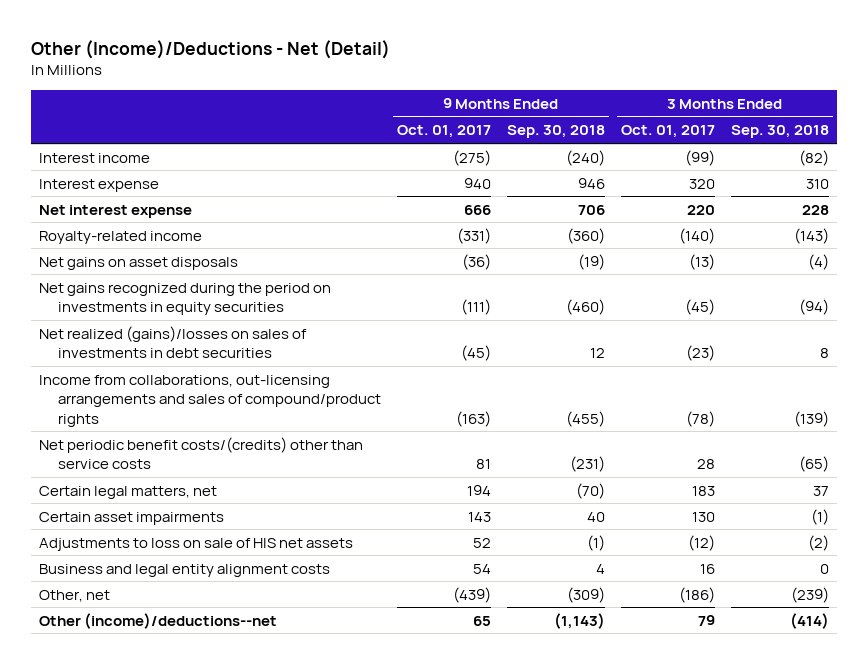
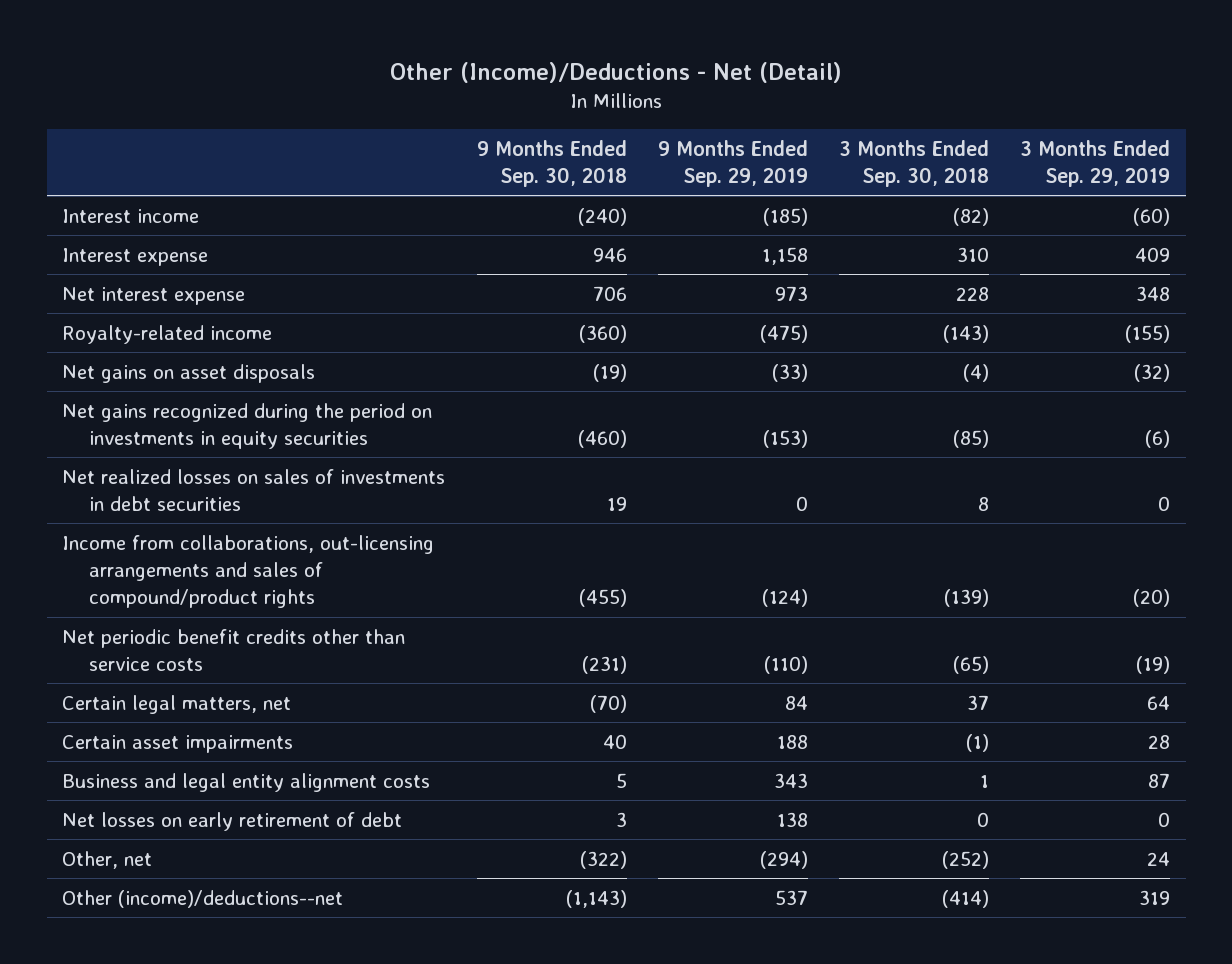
[396,125,491,139] Oct. 01, 2017 -> none
[621,125,716,139] Oct. 01, 2017 -> none
none -> [657,139,808,187] 9 Months Ended Sep. 29, 2019
none -> [1019,139,1170,187] 3 Months Ended Sep. 29, 2019
[799,299,830,316] (94) -> [952,429,989,448] (85)
[39,325,308,359] Net realized (gains)/losses on sales of investments in debt securities -> [62,468,446,511] Net realized losses on sales of investments in debt securities
[590,348,606,359] 12 -> [606,496,627,511] 19
[39,436,364,470] Net periodic benefit costs/(credits) other than service costs -> [62,628,406,671] Net periodic benefit credits other than service costs
[39,537,354,551] Adjustments to loss on sale of HIS net assets -> none
[596,563,606,574] 4 -> [615,772,627,788] 5
[820,563,830,574] 0 -> [979,774,989,788] 1
none -> [62,811,403,831] Net losses on early retirement of debt
[567,586,606,603] (309) -> [579,850,627,869] (322)
[791,586,830,603] (239) -> [941,850,989,869] (252)

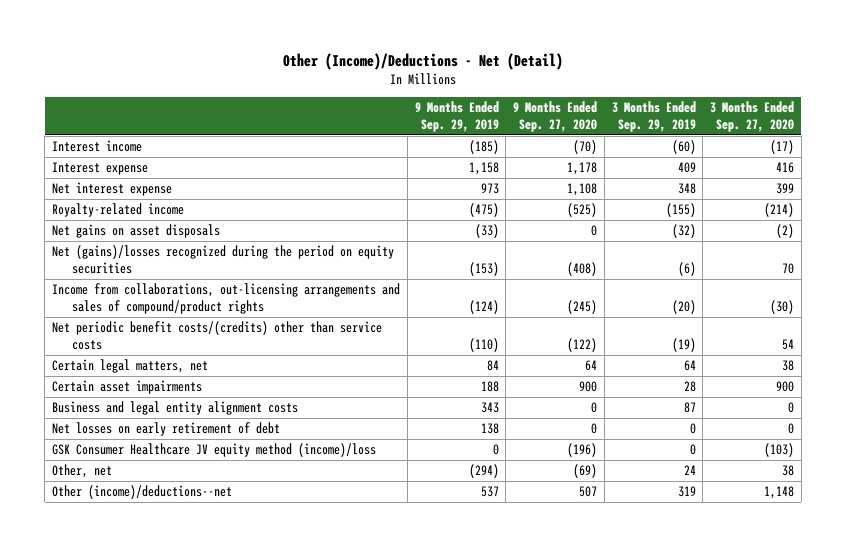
[476,139,627,187] 9 Months Ended Sep. 30, 2018 -> none
[838,139,989,187] 3 Months Ended Sep. 30, 2018 -> none
none -> [513,101,598,132] 9 Months Ended Sep. 27, 2020
none -> [710,101,795,132] 3 Months Ended Sep. 27, 2020
[62,468,446,511] Net realized losses on sales of investments in debt securities -> none
[62,402,433,449] Net gains recognized during the period on investments in equity securities -> [52,245,395,275] Net (gains)/losses recognized during the period on equity securities
[62,628,406,671] Net periodic benefit credits other than service costs -> [52,321,383,351] Net periodic benefit costs/(credits) other than service costs
none -> [52,443,377,458] GSK Consumer Healthcare JV equity method (income)/loss

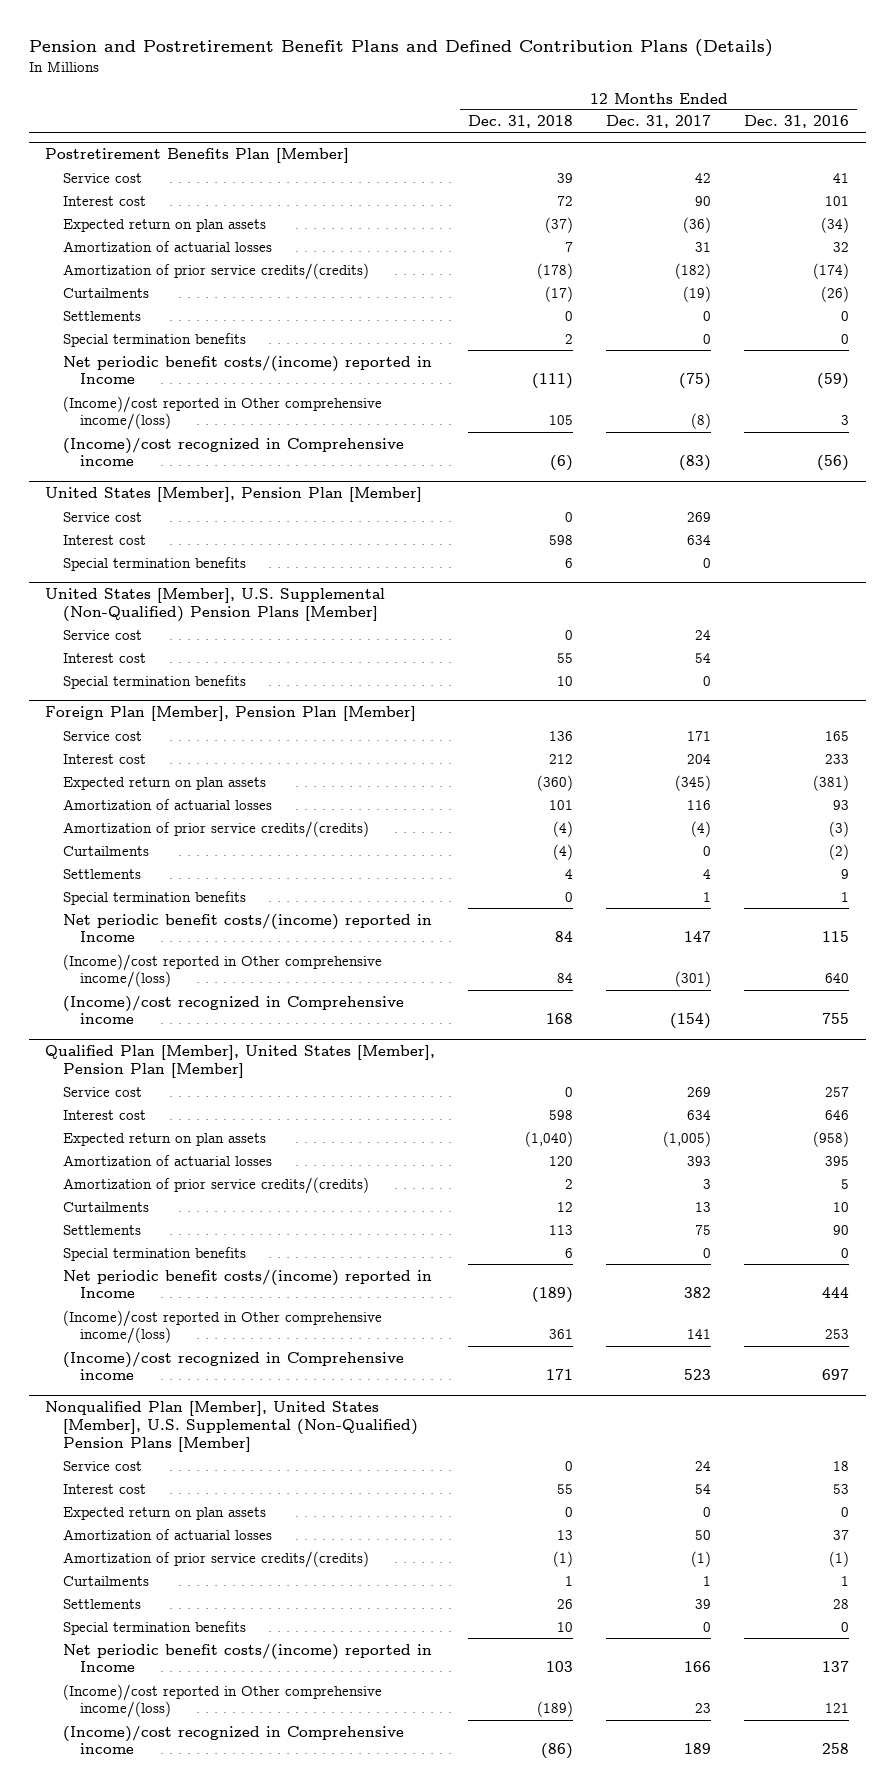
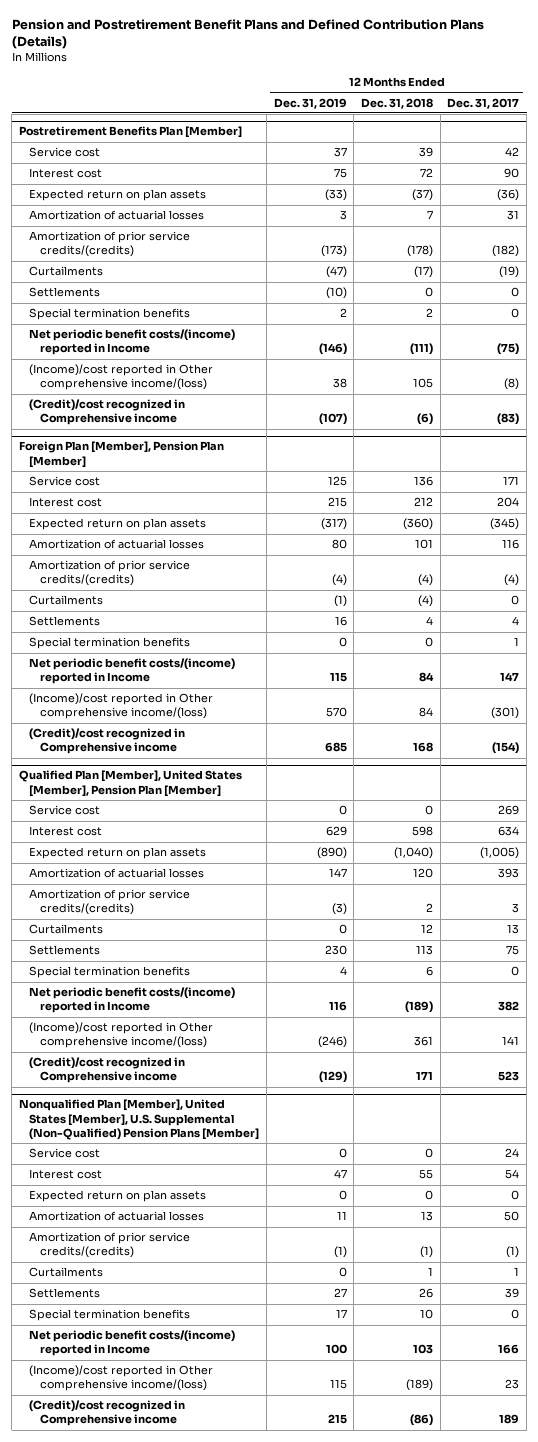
[744,115,850,129] Dec. 31, 2016 -> none
none -> [273,97,347,109] Dec. 31, 2019
[45,487,423,503] United States [Member], Pension Plan [Member] -> none
[62,511,142,522] Service cost -> none
[62,534,146,545] Interest cost -> none
[62,556,246,571] Special termination benefits -> none
[45,588,386,623] United States [Member], U.S. Supplemental (Non-Qualified) Pension Plans [Member] -> none
[62,629,142,640] Service cost -> none
[62,652,146,663] Interest cost -> none
[62,674,246,689] Special termination benefits -> none
[62,437,404,467] (Income)/cost recognized in Comprehensive income -> [29,399,186,426] (Credit)/cost recognized in Comprehensive income
[62,995,404,1025] (Income)/cost recognized in Comprehensive income -> [29,728,186,755] (Credit)/cost recognized in Comprehensive income
[62,1351,404,1381] (Income)/cost recognized in Comprehensive income -> [29,1057,186,1084] (Credit)/cost recognized in Comprehensive income
[62,1725,404,1755] (Income)/cost recognized in Comprehensive income -> [29,1400,186,1427] (Credit)/cost recognized in Comprehensive income

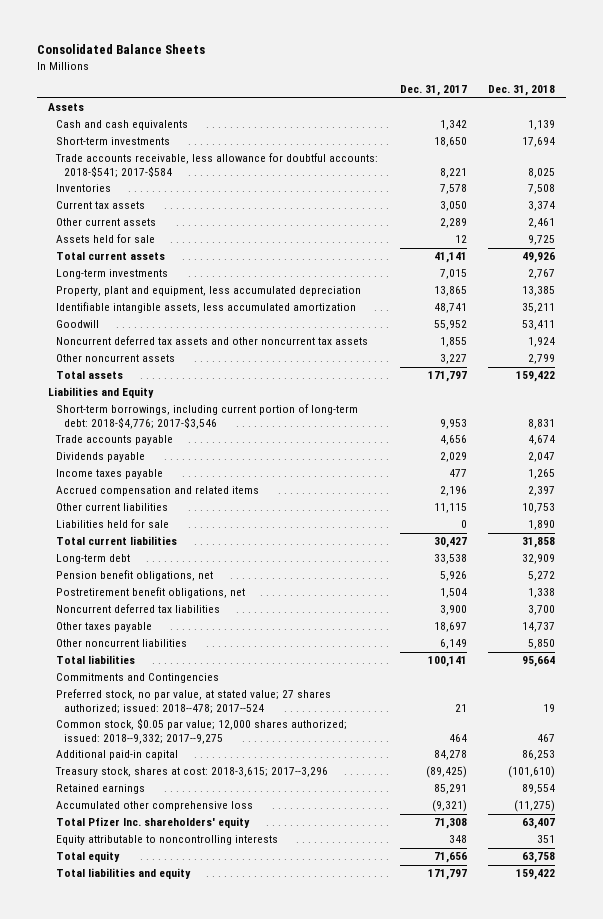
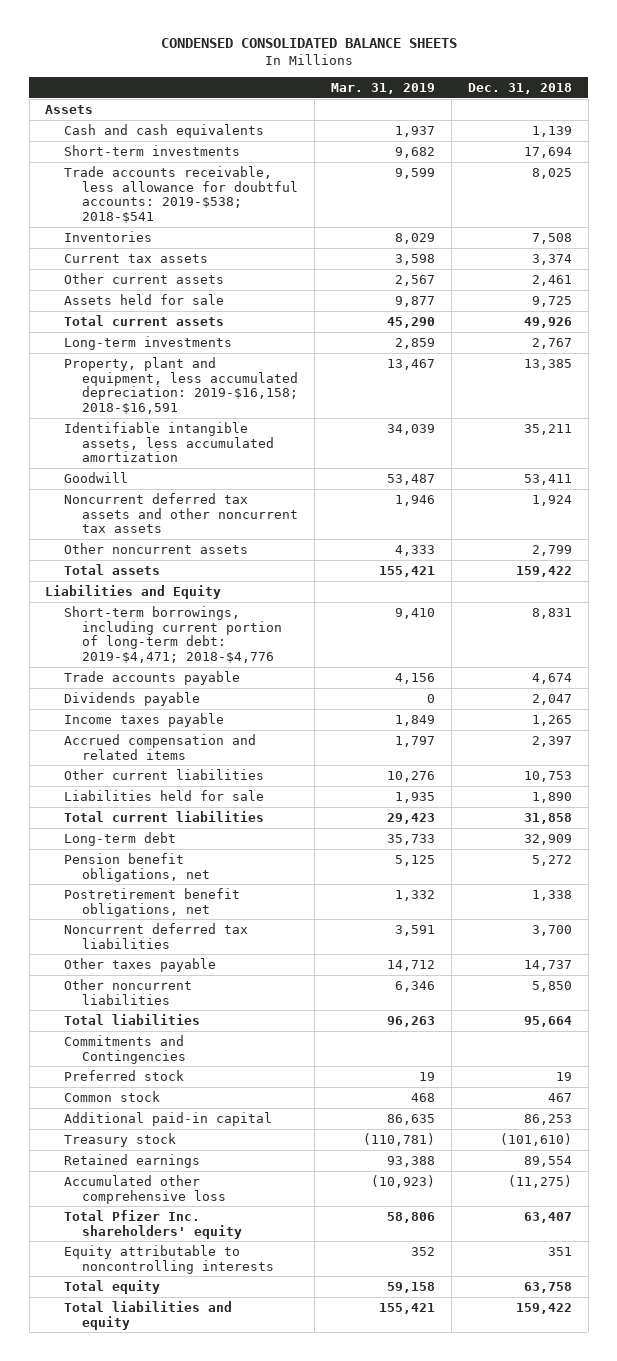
[36,44,205,55] Consolidated Balance Sheets -> [160,38,457,49] CONDENSED CONSOLIDATED BALANCE SHEETS
[399,85,467,97] Dec. 31, 2017 -> none
none -> [331,82,436,94] Mar. 31, 2019
[54,153,378,178] Trade accounts receivable, less allowance for doubtful accounts: 2018-$541; 2017-$584 -> [63,165,299,224] Trade accounts receivable, less allowance for doubtful accounts: 2019-$538; 2018-$541
[55,286,361,297] Property, plant and equipment, less accumulated depreciation -> [63,356,299,415] Property, plant and equipment, less accumulated depreciation: 2019-$16,158; 2018-$16,591
[55,404,358,429] Short-term borrowings, including current portion of long-term debt: 2018-$4,776; 2017-$3,546 -> [63,605,283,664] Short-term borrowings, including current portion of long-term debt: 2019-$4,471; 2018-$4,776
[55,689,331,714] Preferred stock, no par value, at stated value; 27 shares authorized; issued: 2018--478; 2017--524 -> [63,1069,184,1081] Preferred stock
[55,718,347,744] Common stock, $0.05 par value; 12,000 shares authorized; issued: 2018--9,332; 2017--9,275 -> [63,1090,160,1102] Common stock
[54,767,328,778] Treasury stock, shares at cost: 2018-3,615; 2017--3,296 -> [63,1132,176,1147] Treasury stock

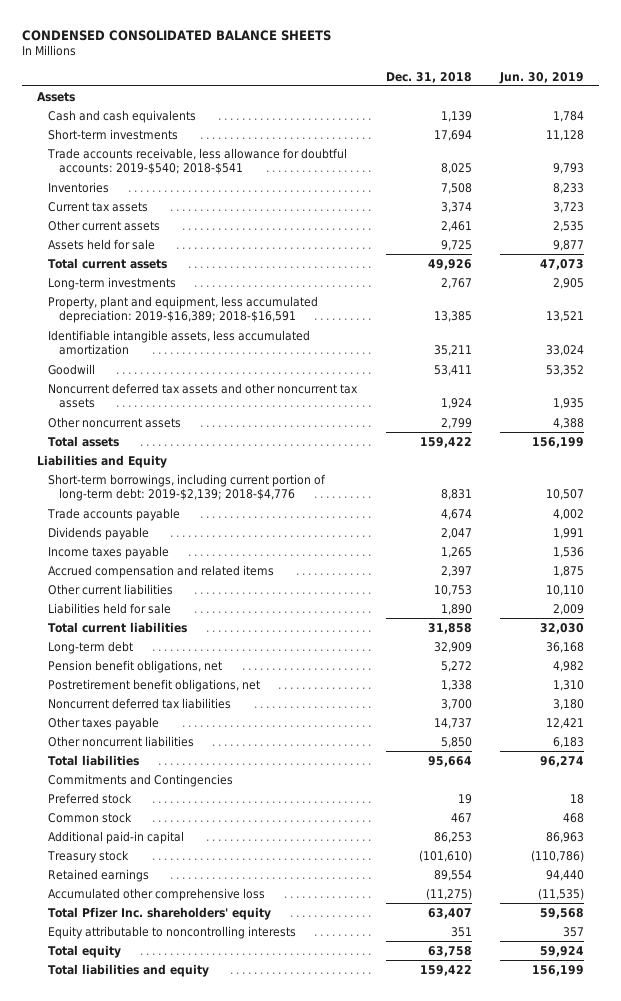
[331,82,436,94] Mar. 31, 2019 -> none
none -> [499,71,585,84] Jun. 30, 2019
[63,165,299,224] Trade accounts receivable, less allowance for doubtful accounts: 2019-$538; 2018-$541 -> [46,147,347,175] Trade accounts receivable, less allowance for doubtful accounts: 2019-$540; 2018-$541
[63,356,299,415] Property, plant and equipment, less accumulated depreciation: 2019-$16,158; 2018-$16,591 -> [47,295,318,324] Property, plant and equipment, less accumulated depreciation: 2019-$16,389; 2018-$16,591
[63,605,283,664] Short-term borrowings, including current portion of long-term debt: 2019-$4,471; 2018-$4,776 -> [47,473,326,502] Short-term borrowings, including current portion of long-term debt: 2019-$2,139; 2018-$4,776

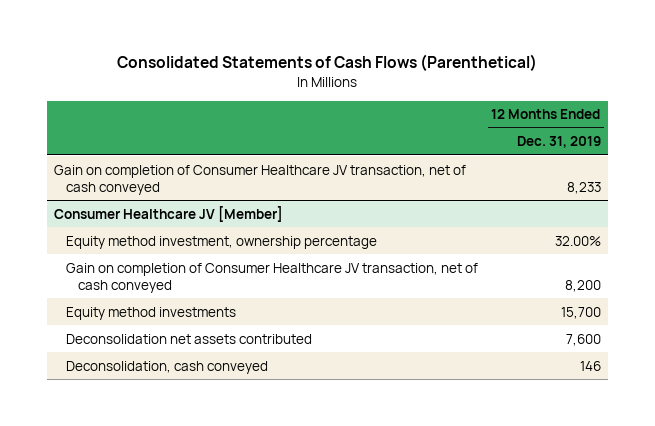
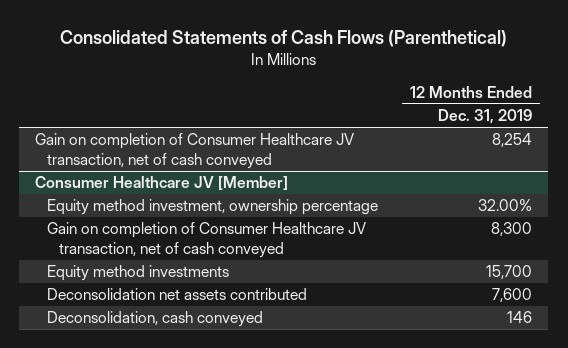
[566,181,601,194] 8,233 -> [492,133,533,148] 8,254
[564,279,601,292] 8,200 -> [491,222,533,237] 8,300

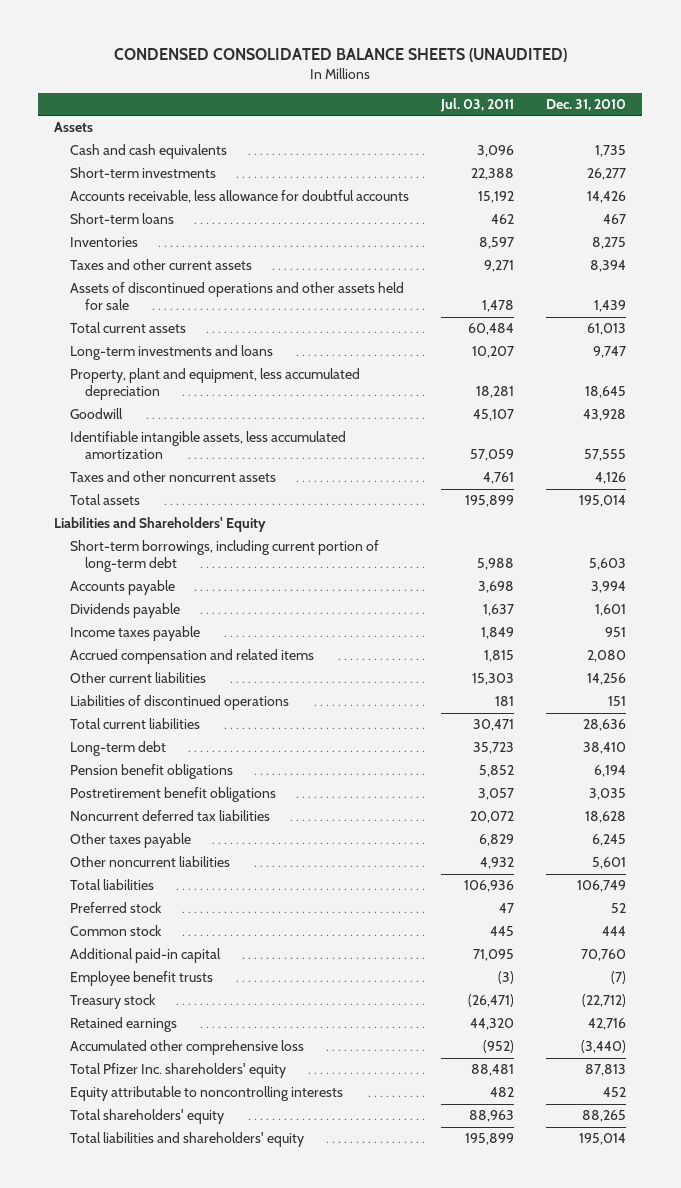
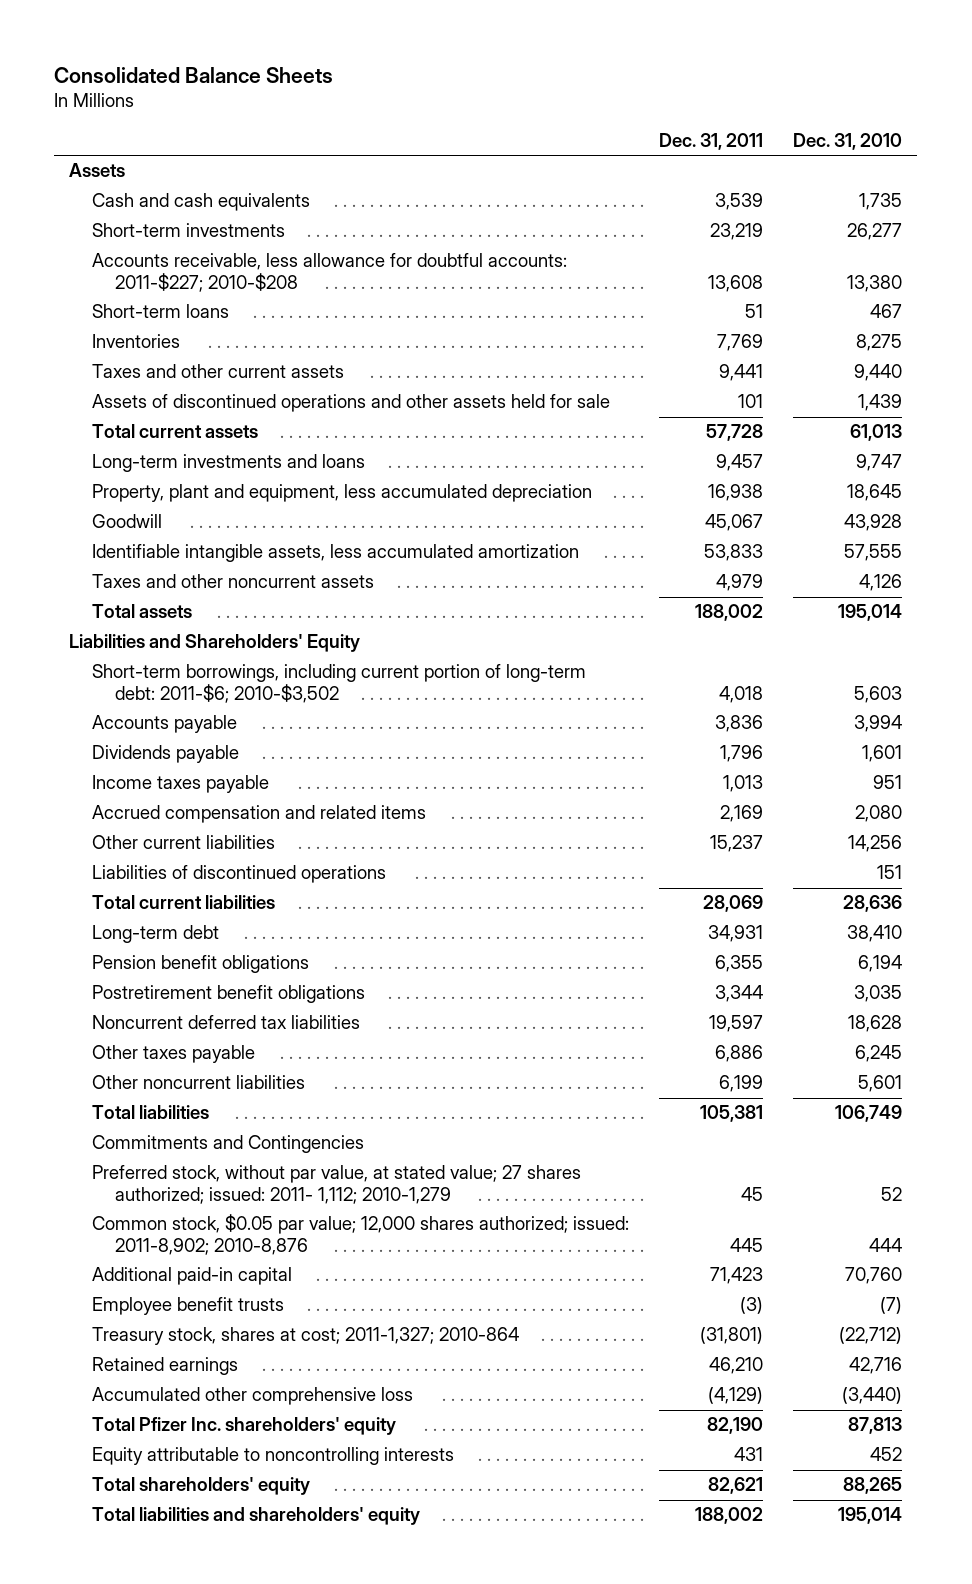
[114,47,568,62] CONDENSED CONSOLIDATED BALANCE SHEETS (UNAUDITED) -> [54,66,334,83] Consolidated Balance Sheets
[439,97,514,112] Jul. 03, 2011 -> none
none -> [659,133,764,151] Dec. 31, 2011
[69,190,409,204] Accounts receivable, less allowance for doubtful accounts -> [91,253,567,293] Accounts receivable, less allowance for doubtful accounts: 2011-$227; 2010-$208
[587,191,627,204] 14,426 -> [847,275,903,293] 13,380
[590,260,627,273] 8,394 -> [854,364,903,382] 9,440
[69,540,379,573] Short-term borrowings, including current portion of long-term debt -> [91,664,586,704] Short-term borrowings, including current portion of long-term debt: 2011-$6; 2010-$3,502
none -> [91,1135,364,1154] Commitments and Contingencies
[69,902,162,914] Preferred stock -> [91,1165,581,1205] Preferred stock, without par value, at stated value; 27 shares authorized; issued: 2011- 1,112; 2010-1,279
[69,925,162,937] Common stock -> [91,1214,629,1256] Common stock, $0.05 par value; 12,000 shares authorized; issued: 2011-8,902; 2010-8,876
[69,994,156,1010] Treasury stock -> [91,1327,519,1346] Treasury stock, shares at cost; 2011-1,327; 2010-864

